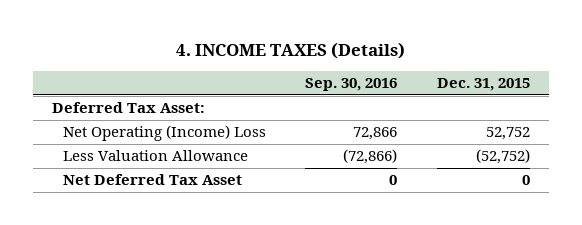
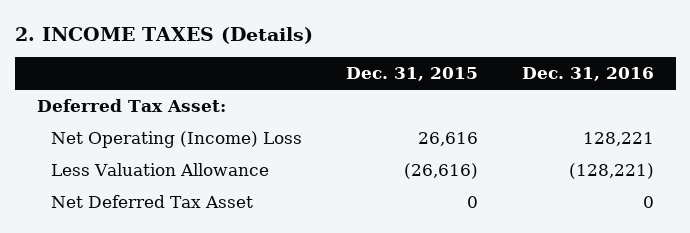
[175,41,405,59] 4. INCOME TAXES (Details) -> [14,26,313,44] 2. INCOME TAXES (Details)
[305,77,398,91] Sep. 30, 2016 -> none
none -> [521,67,654,82] Dec. 31, 2016
[485,127,530,141] 52,752 -> [417,131,478,146] 26,616
[475,149,530,165] (52,752) -> [403,162,478,179] (26,616)

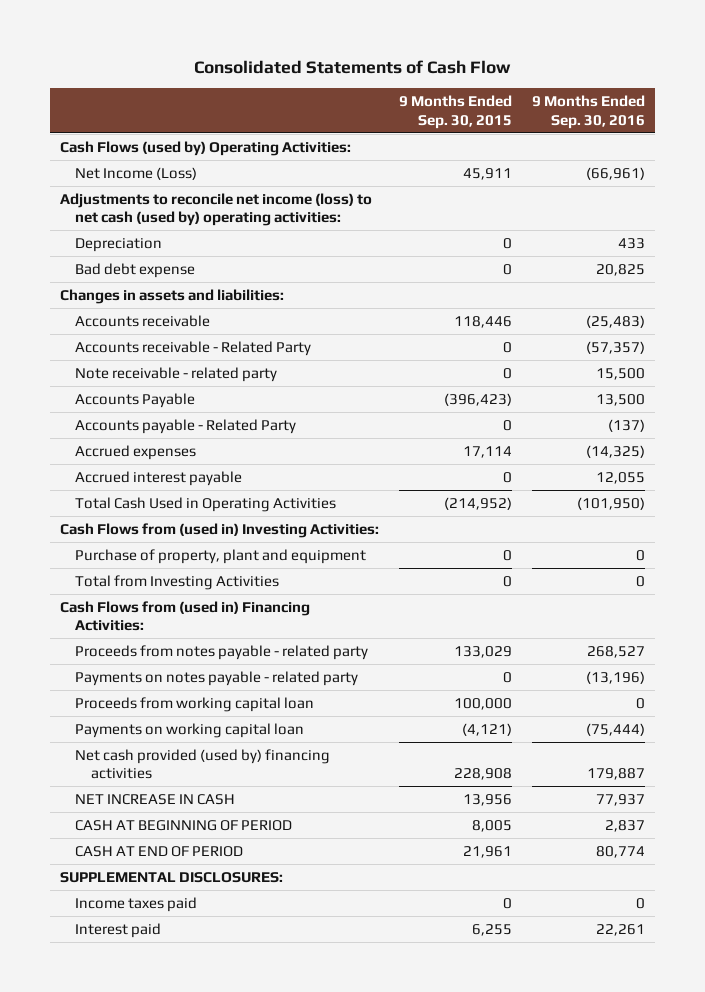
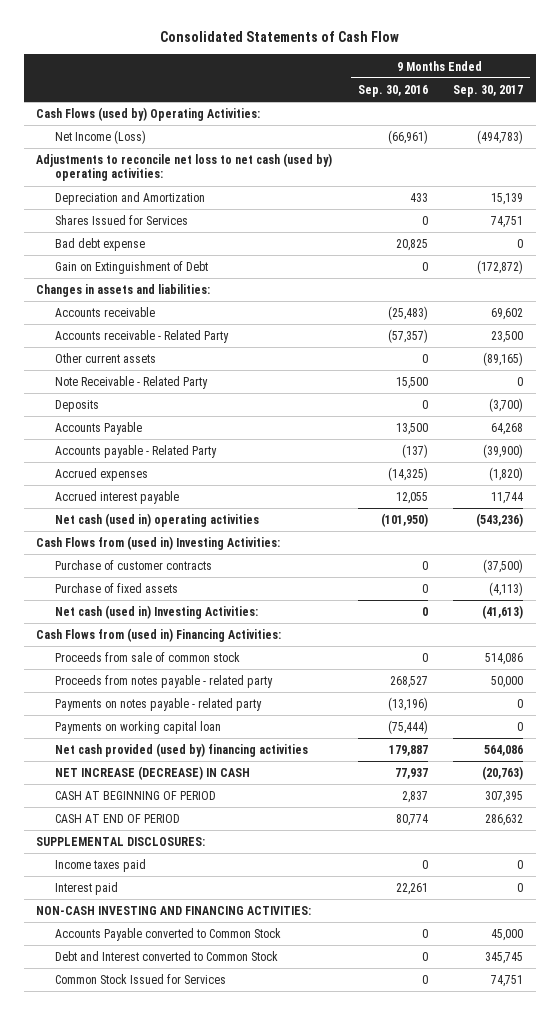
[398,95,512,129] 9 Months Ended Sep. 30, 2015 -> none
none -> [453,84,524,97] Sep. 30, 2017
[59,192,372,227] Adjustments to reconcile net income (loss) to net cash (used by) operating activities: -> [36,153,333,182] Adjustments to reconcile net loss to net cash (used by) operating activities:
[75,237,163,252] Depreciation -> [54,192,205,206] Depreciation and Amortization
none -> [54,215,188,226] Shares Issued for Services
none -> [54,261,208,275] Gain on Extinguishment of Debt
none -> [54,353,156,364] Other current assets
[75,366,278,382] Note receivable - related party -> [54,376,208,390] Note Receivable - Related Party
none -> [54,400,99,413] Deposits
[75,496,337,512] Total Cash Used in Operating Activities -> [54,513,259,528] Net cash (used in) operating activities
[75,548,367,564] Purchase of property, plant and equipment -> [54,560,212,571] Purchase of customer contracts
none -> [54,583,178,594] Purchase of fixed assets
[75,574,280,590] Total from Investing Activities -> [54,605,258,620] Net cash (used in) Investing Activities:
none -> [54,652,240,663] Proceeds from sale of common stock
[75,696,315,712] Proceeds from working capital loan -> none
[75,793,236,805] NET INCREASE IN CASH -> [54,766,250,781] NET INCREASE (DECREASE) IN CASH
none -> [36,906,312,916] NON-CASH INVESTING AND FINANCING ACTIVITIES:
none -> [54,928,281,942] Accounts Payable converted to Common Stock
none -> [54,951,278,962] Debt and Interest converted to Common Stock
none -> [54,974,226,985] Common Stock Issued for Services

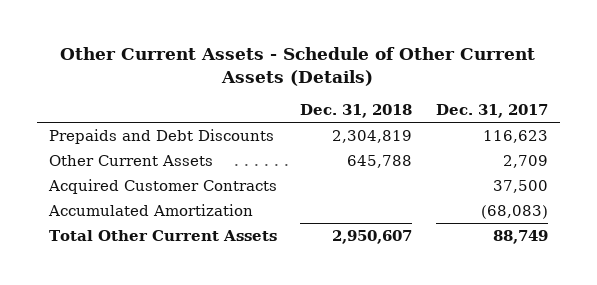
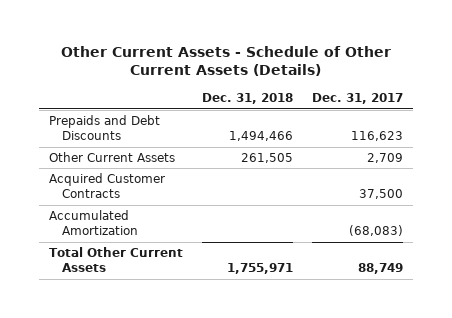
[332,129,413,143] 2,304,819 -> [229,131,294,142] 1,494,466
[347,154,413,168] 645,788 -> [241,152,294,163] 261,505
[332,229,413,244] 2,950,607 -> [227,263,294,275] 1,755,971

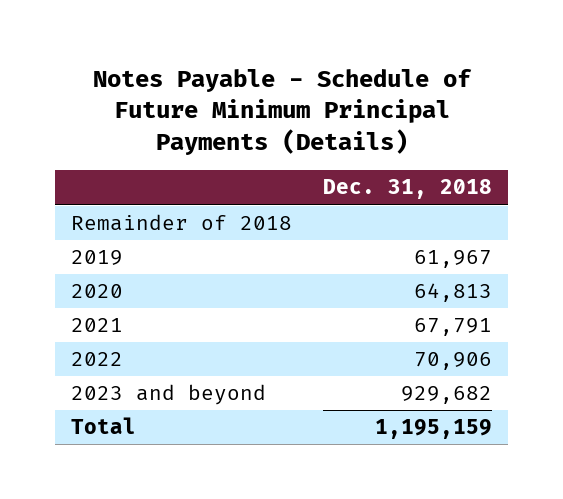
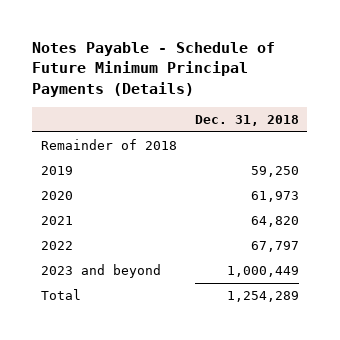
[414,250,493,269] 61,967 -> [250,166,299,178] 59,250
[414,283,493,303] 64,813 -> [250,191,299,203] 61,973
[414,318,493,337] 67,791 -> [250,216,299,228] 64,820
[414,352,493,371] 70,906 -> [250,241,299,253] 67,797
[401,386,493,405] 929,682 -> [226,266,299,278] 1,000,449
[375,419,493,440] 1,195,159 -> [226,291,299,303] 1,254,289

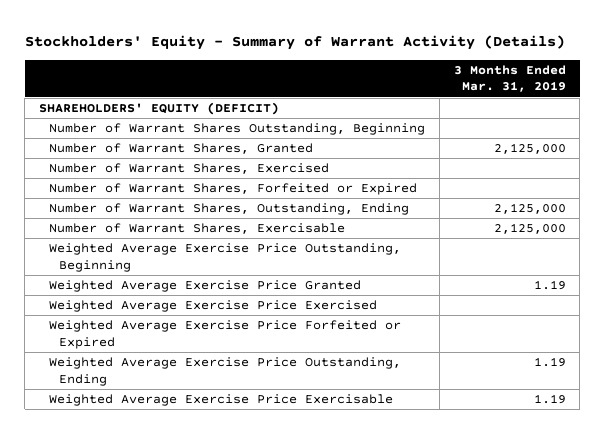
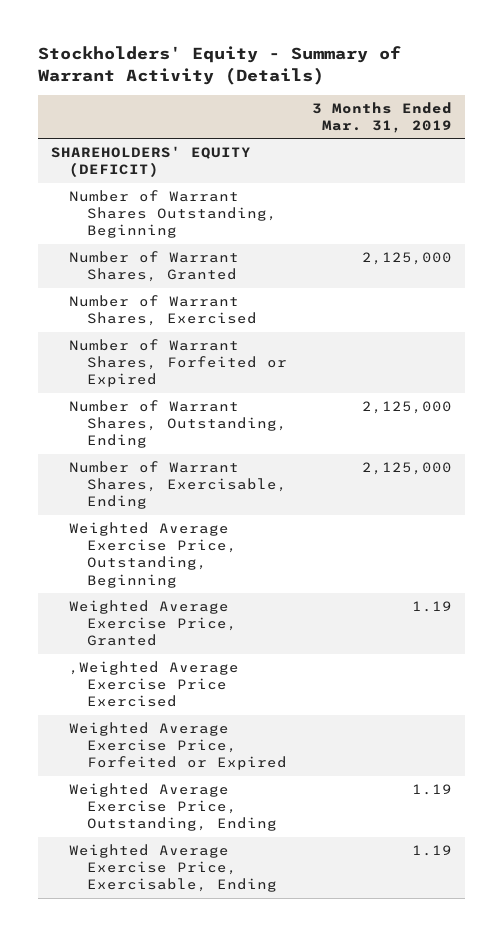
[49,223,346,235] Number of Warrant Shares, Exercisable -> [68,461,288,510] Number of Warrant Shares, Exercisable, Ending
[49,243,402,272] Weighted Average Exercise Price Outstanding, Beginning -> [68,522,238,588] Weighted Average Exercise Price, Outstanding, Beginning
[49,280,362,293] Weighted Average Exercise Price Granted -> [68,600,238,647] Weighted Average Exercise Price, Granted
[49,300,378,313] Weighted Average Exercise Price Exercised -> [68,661,239,708] ,Weighted Average Exercise Price Exercised
[49,320,402,349] Weighted Average Exercise Price Forfeited or Expired -> [68,722,288,771] Weighted Average Exercise Price, Forfeited or Expired
[49,357,402,386] Weighted Average Exercise Price Outstanding, Ending -> [68,783,278,832] Weighted Average Exercise Price, Outstanding, Ending
[49,394,394,407] Weighted Average Exercise Price Exercisable -> [68,844,278,893] Weighted Average Exercise Price, Exercisable, Ending

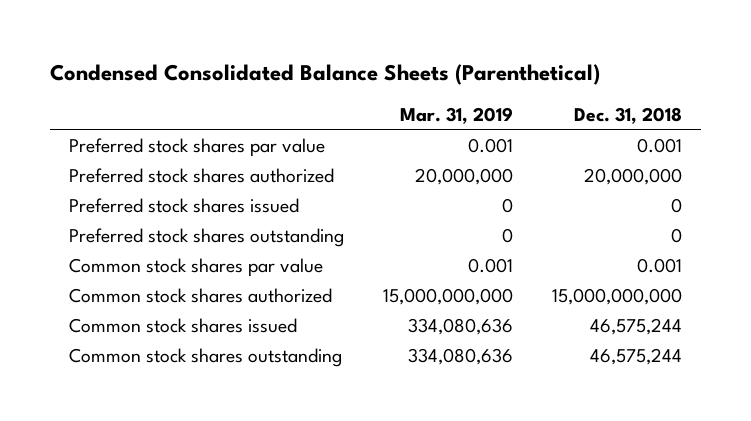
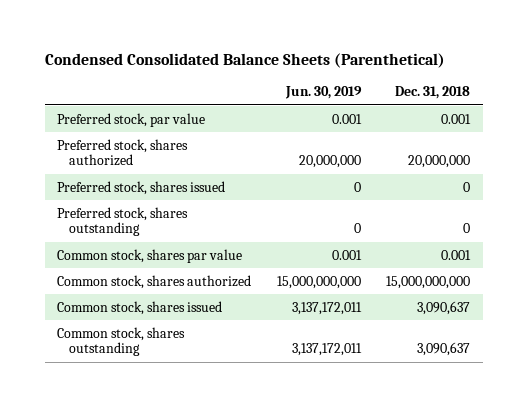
[399,107,513,125] Mar. 31, 2019 -> none
none -> [284,86,362,100] Jun. 30, 2019
[68,138,325,158] Preferred stock shares par value -> [57,112,206,127] Preferred stock, par value
[68,168,334,184] Preferred stock shares authorized -> [57,138,189,167] Preferred stock, shares authorized
[68,198,299,214] Preferred stock shares issued -> [57,180,226,195] Preferred stock, shares issued
[68,228,344,248] Preferred stock shares outstanding -> [57,206,189,237] Preferred stock, shares outstanding
[68,258,323,278] Common stock shares par value -> [57,248,243,263] Common stock, shares par value
[68,288,332,304] Common stock shares authorized -> [57,274,252,289] Common stock, shares authorized
[68,318,297,334] Common stock shares issued -> [57,300,223,315] Common stock, shares issued
[589,318,682,336] 46,575,244 -> [417,300,471,315] 3,090,637
[68,348,342,368] Common stock shares outstanding -> [57,326,186,357] Common stock, shares outstanding
[589,348,682,366] 46,575,244 -> [417,342,471,357] 3,090,637

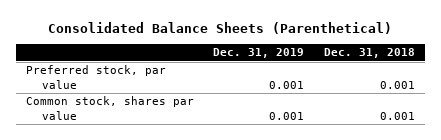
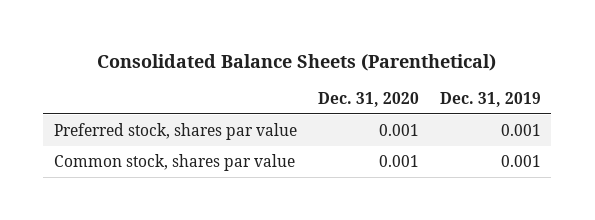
[324,48,416,59] Dec. 31, 2018 -> none
none -> [317,92,419,108] Dec. 31, 2020
[25,65,166,89] Preferred stock, par value -> [53,122,297,140] Preferred stock, shares par value

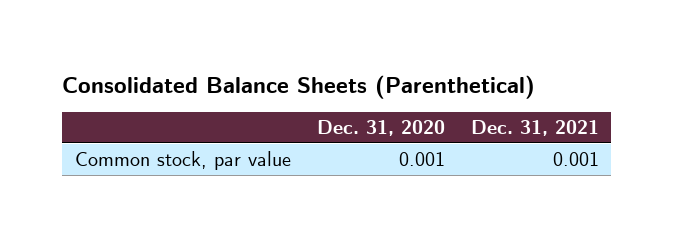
[439,92,541,108] Dec. 31, 2019 -> none
none -> [470,120,599,137] Dec. 31, 2021
[53,122,297,140] Preferred stock, shares par value -> none
[53,153,295,171] Common stock, shares par value -> [75,151,292,171] Common stock, par value

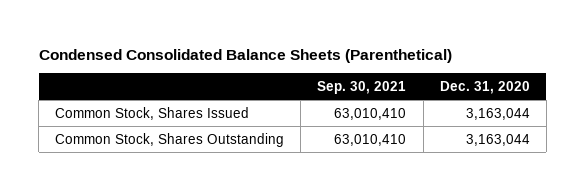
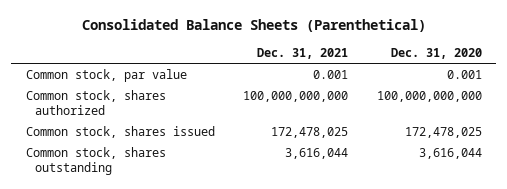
[38,48,452,63] Condensed Consolidated Balance Sheets (Parenthetical) -> [81,19,426,33] Consolidated Balance Sheets (Parenthetical)
[317,80,407,94] Sep. 30, 2021 -> none
none -> [257,48,349,60] Dec. 31, 2021
none -> [25,68,187,82] Common stock, par value
none -> [25,89,166,115] Common stock, shares authorized
[55,106,250,120] Common Stock, Shares Issued -> [25,125,215,138] Common stock, shares issued
[465,107,530,120] 3,163,044 -> [404,126,482,138] 172,478,025
[55,132,285,147] Common Stock, Shares Outstanding -> [25,146,166,175] Common stock, shares outstanding
[465,133,530,146] 3,163,044 -> [418,147,482,159] 3,616,044

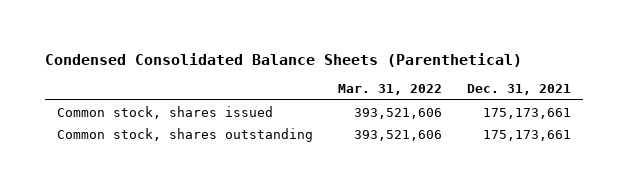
[81,19,426,33] Consolidated Balance Sheets (Parenthetical) -> [44,52,522,67] Condensed Consolidated Balance Sheets (Parenthetical)
[390,48,482,60] Dec. 31, 2020 -> none
none -> [337,84,442,96] Mar. 31, 2022
[25,68,187,82] Common stock, par value -> none
[25,89,166,115] Common stock, shares authorized -> none
[271,126,349,138] 172,478,025 -> [482,107,571,119] 175,173,661
[285,147,349,159] 3,616,044 -> [482,129,571,141] 175,173,661

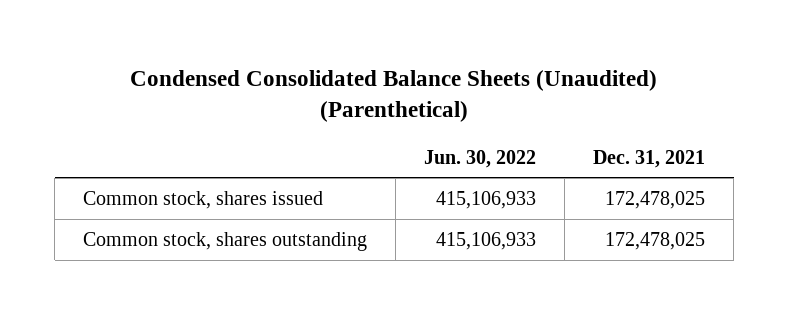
[44,52,522,67] Condensed Consolidated Balance Sheets (Parenthetical) -> [130,69,658,122] Condensed Consolidated Balance Sheets (Unaudited) (Parenthetical)
[337,84,442,96] Mar. 31, 2022 -> none
none -> [424,149,537,168] Jun. 30, 2022
[482,107,571,119] 175,173,661 -> [605,190,706,209] 172,478,025
[482,129,571,141] 175,173,661 -> [605,231,706,250] 172,478,025

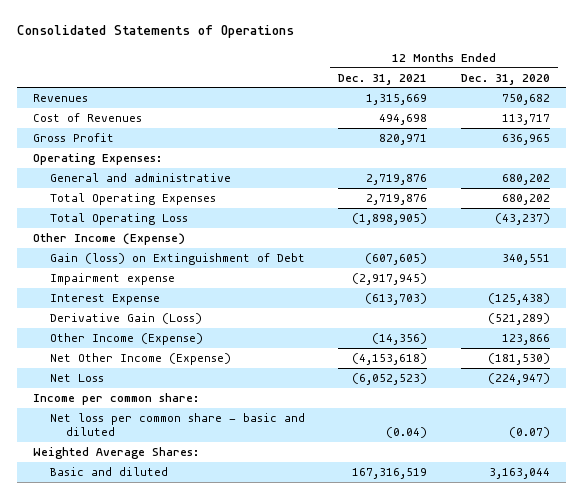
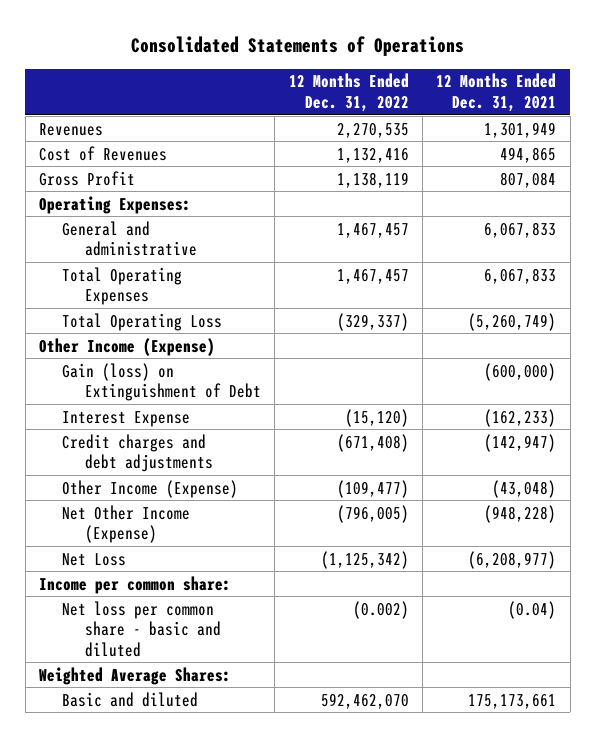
[460,73,550,85] Dec. 31, 2020 -> none
none -> [288,73,409,112] 12 Months Ended Dec. 31, 2022
[366,94,428,106] 1,315,669 -> [484,121,557,138] 1,301,949
[379,114,428,126] 494,698 -> [500,146,557,163] 494,865
[379,134,428,146] 820,971 -> [500,171,557,188] 807,084
[366,174,428,186] 2,719,876 -> [484,221,557,238] 6,067,833
[366,194,428,206] 2,719,876 -> [484,267,557,284] 6,067,833
[352,213,428,226] (1,898,905) -> [468,312,557,331] (5,260,749)
[49,273,175,286] Impairment expense -> none
[49,313,202,325] Derivative Gain (Loss) -> none
[365,253,428,266] (607,605) -> [484,362,557,381] (600,000)
[365,293,428,306] (613,703) -> [484,408,557,427] (162,233)
none -> [61,433,213,473] Credit charges and debt adjustments
[372,333,428,346] (14,356) -> [492,479,557,498] (43,048)
[352,353,428,366] (4,153,618) -> [484,504,557,523] (948,228)
[352,373,428,386] (6,052,523) -> [468,550,557,569] (6,208,977)
[352,468,428,480] 167,316,519 -> [468,693,557,709] 175,173,661

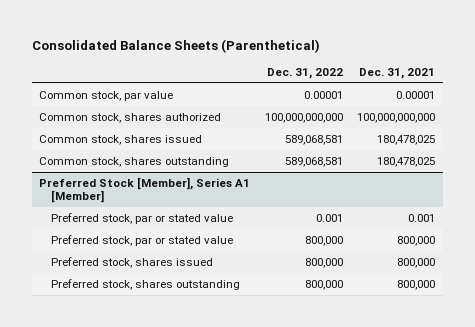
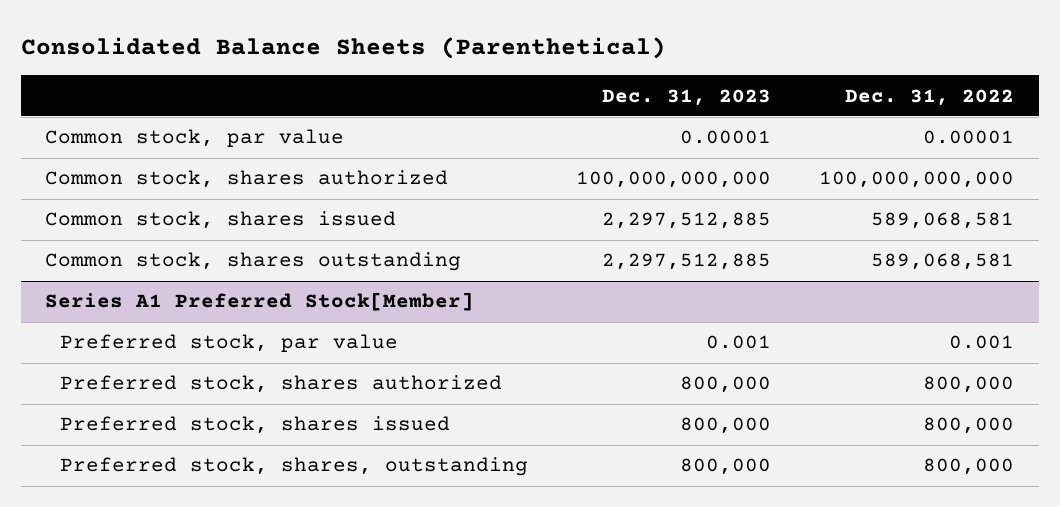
[359,68,436,80] Dec. 31, 2021 -> none
none -> [602,88,772,106] Dec. 31, 2023
[39,176,251,204] Preferred Stock [Member], Series A1 [Member] -> [45,292,475,312] Series A1 Preferred Stock[Member]
[51,212,234,224] Preferred stock, par or stated value -> [60,334,399,353] Preferred stock, par value
[51,234,234,246] Preferred stock, par or stated value -> [60,375,503,394] Preferred stock, shares authorized
[51,278,241,290] Preferred stock, shares outstanding -> [60,457,529,477] Preferred stock, shares, outstanding

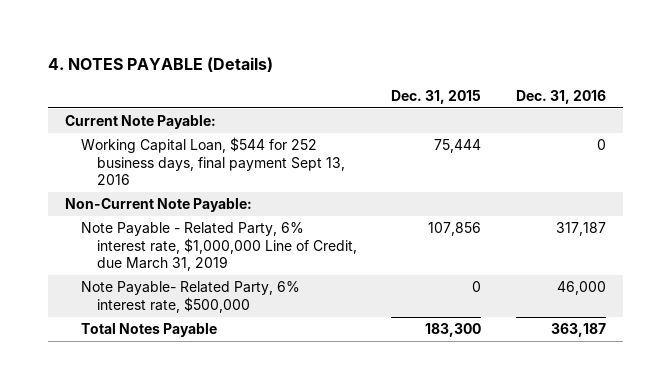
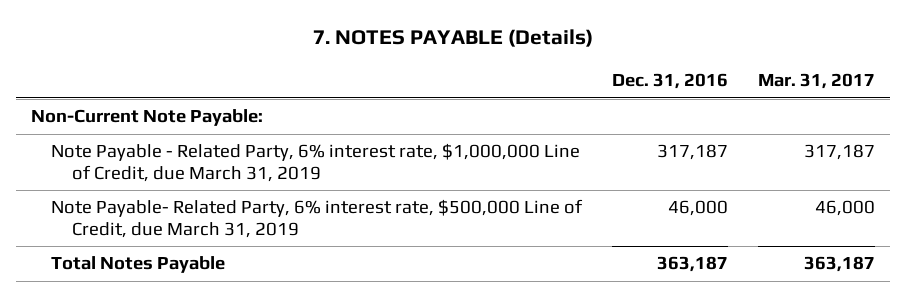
[47,56,273,72] 4. NOTES PAYABLE (Details) -> [312,29,593,48] 7. NOTES PAYABLE (Details)
[391,89,482,104] Dec. 31, 2015 -> none
none -> [757,73,875,90] Mar. 31, 2017
[65,115,217,130] Current Note Payable: -> none
[80,137,345,185] Working Capital Loan, $544 for 252 business days, final payment Sept 13, 2016 -> none
[80,281,300,313] Note Payable- Related Party, 6% interest rate, $500,000 -> [51,199,584,238] Note Payable- Related Party, 6% interest rate, $500,000 Line of Credit, due March 31, 2019

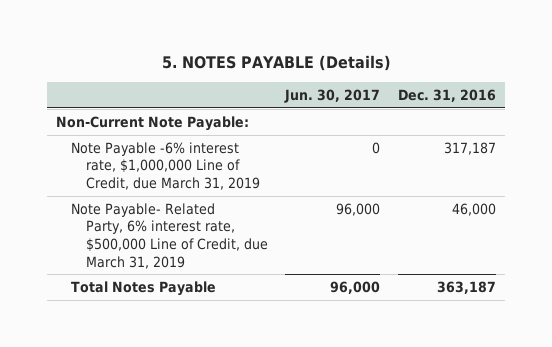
[312,29,593,48] 7. NOTES PAYABLE (Details) -> [162,55,392,72] 5. NOTES PAYABLE (Details)
[757,73,875,90] Mar. 31, 2017 -> none
none -> [284,88,381,103] Jun. 30, 2017
[51,143,581,182] Note Payable - Related Party, 6% interest rate, $1,000,000 Line of Credit, due March 31, 2019 -> [70,141,260,190] Note Payable -6% interest rate, $1,000,000 Line of Credit, due March 31, 2019

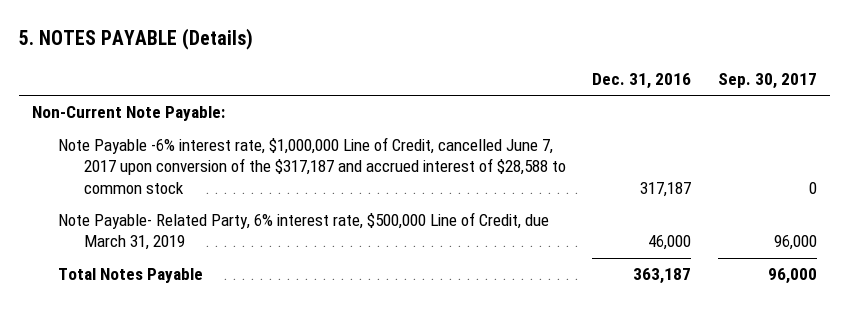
[284,88,381,103] Jun. 30, 2017 -> none
none -> [717,72,817,89] Sep. 30, 2017
[70,141,260,190] Note Payable -6% interest rate, $1,000,000 Line of Credit, due March 31, 2019 -> [58,137,567,194] Note Payable -6% interest rate, $1,000,000 Line of Credit, cancelled June 7, 2017 upon conversion of the $317,187 and accrued interest of $28,588 to common stock

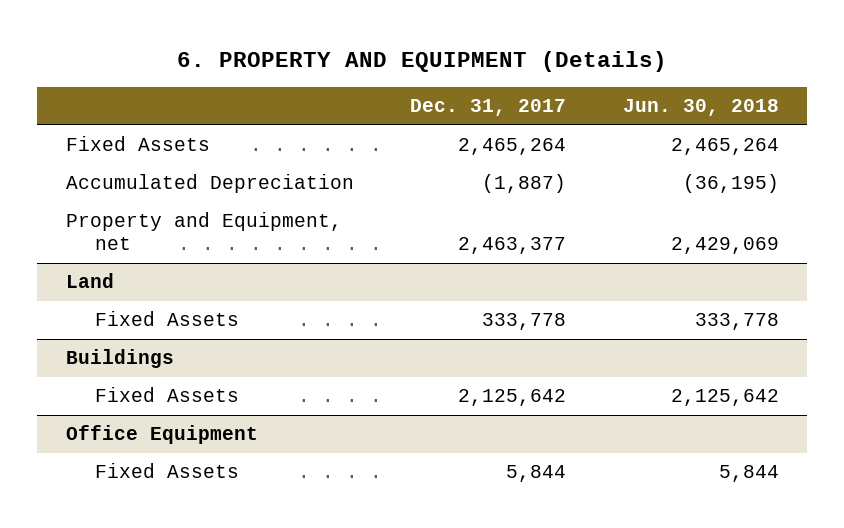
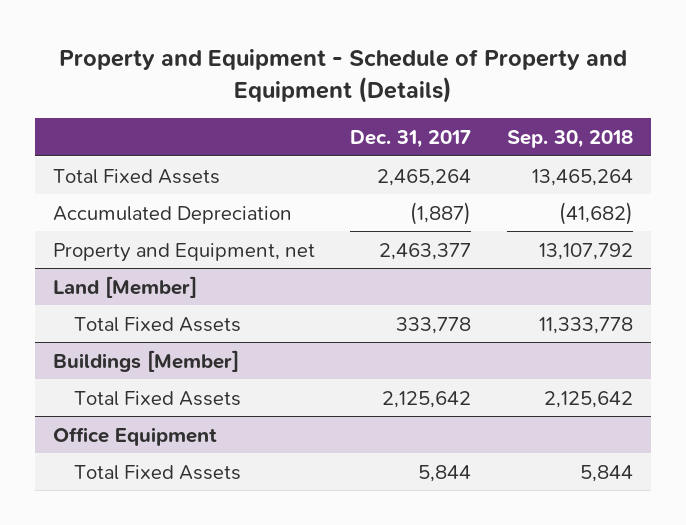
[177,51,668,73] 6. PROPERTY AND EQUIPMENT (Details) -> [58,49,627,103] Property and Equipment - Schedule of Property and Equipment (Details)
[622,99,779,117] Jun. 30, 2018 -> none
none -> [507,129,634,148] Sep. 30, 2018
[65,136,210,152] Fixed Assets -> [52,168,220,184] Total Fixed Assets
[65,273,114,289] Land -> [52,275,197,298] Land [Member]
[94,311,239,327] Fixed Assets -> [73,316,241,332] Total Fixed Assets
[65,349,174,369] Buildings -> [52,349,239,372] Buildings [Member]
[94,387,239,403] Fixed Assets -> [73,390,241,406] Total Fixed Assets
[94,463,239,479] Fixed Assets -> [73,464,241,480] Total Fixed Assets

